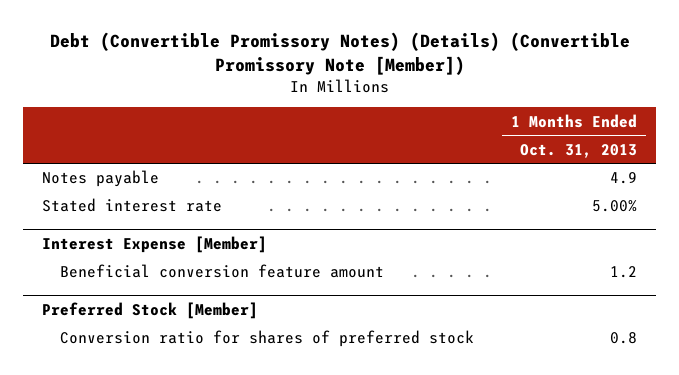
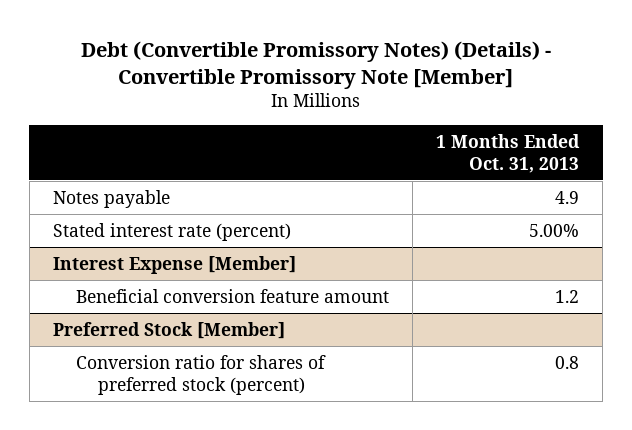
[49,32,630,76] Debt (Convertible Promissory Notes) (Details) (Convertible Promissory Note [Member]) -> [81,40,552,89] Debt (Convertible Promissory Notes) (Details) - Convertible Promissory Note [Member]
[42,198,223,213] Stated interest rate -> [53,222,292,241] Stated interest rate (percent)
[59,330,474,348] Conversion ratio for shares of preferred stock -> [75,354,326,395] Conversion ratio for shares of preferred stock (percent)

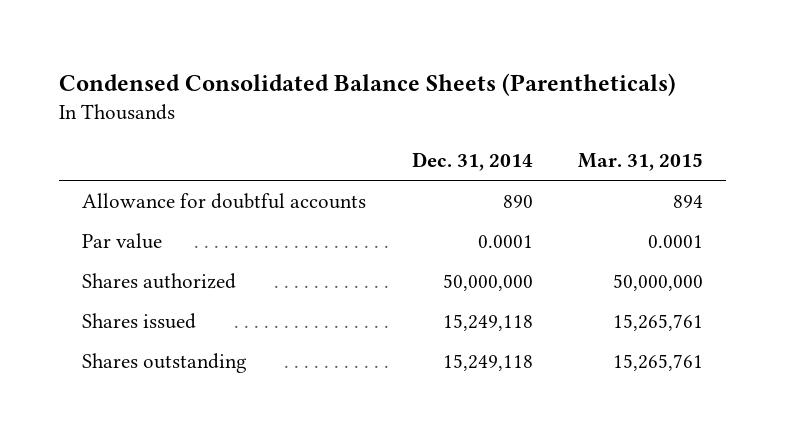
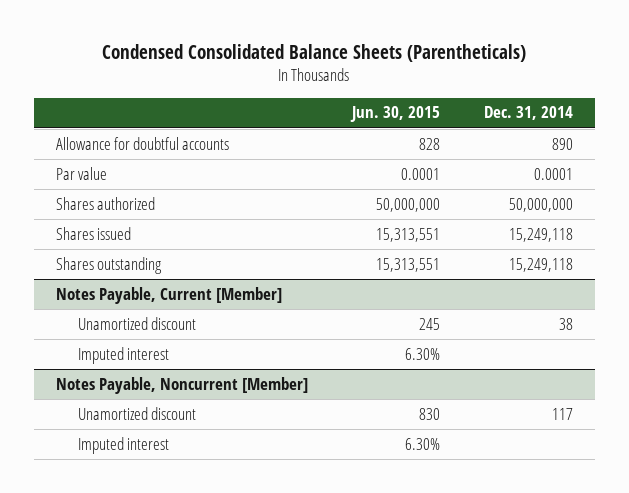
[578,153,704,172] Mar. 31, 2015 -> none
none -> [349,106,440,123] Jun. 30, 2015
none -> [55,286,282,304] Notes Payable, Current [Member]
none -> [78,316,197,330] Unamortized discount
none -> [78,346,170,364] Imputed interest
none -> [55,376,308,394] Notes Payable, Noncurrent [Member]
none -> [78,406,197,420] Unamortized discount
none -> [78,436,170,454] Imputed interest

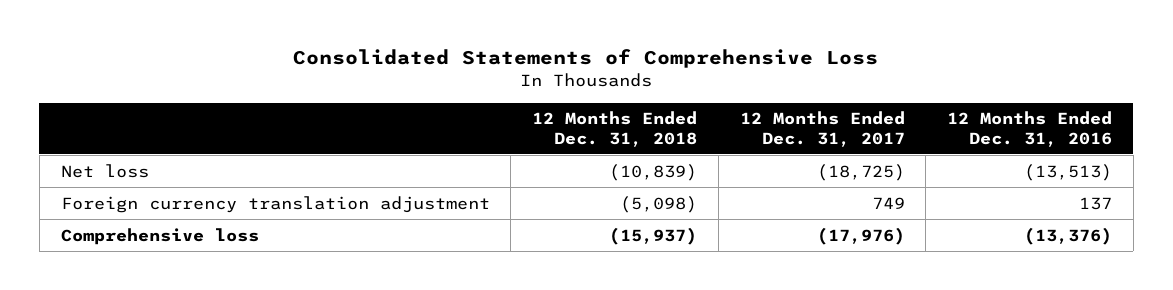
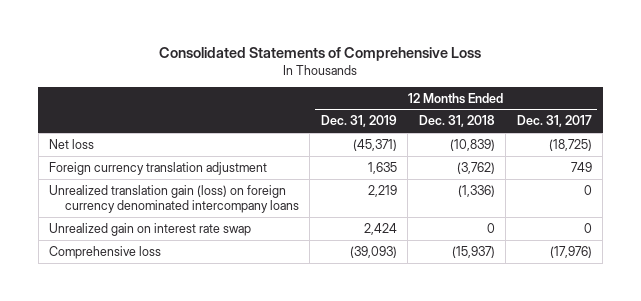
[947,111,1113,147] 12 Months Ended Dec. 31, 2016 -> none
none -> [320,115,397,128] Dec. 31, 2019
[620,195,698,213] (5,098) -> [456,161,495,174] (3,762)
none -> [49,184,299,214] Unrealized translation gain (loss) on foreign currency denominated intercompany loans
none -> [49,222,252,236] Unrealized gain on interest rate swap

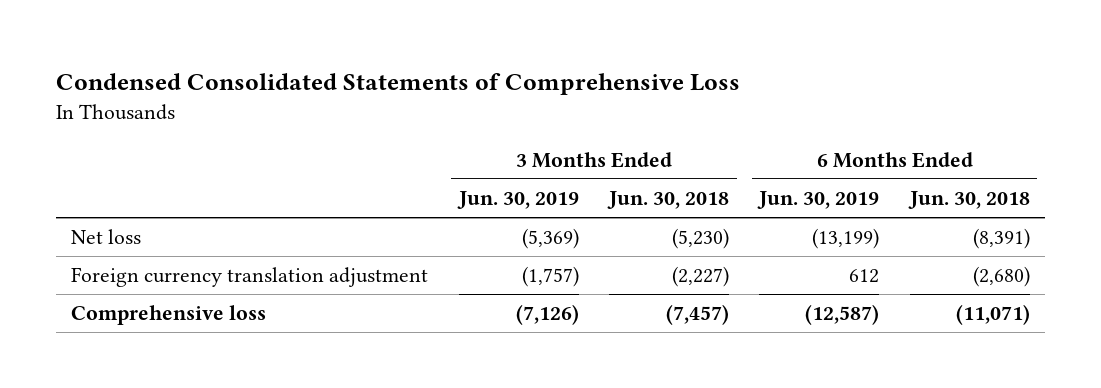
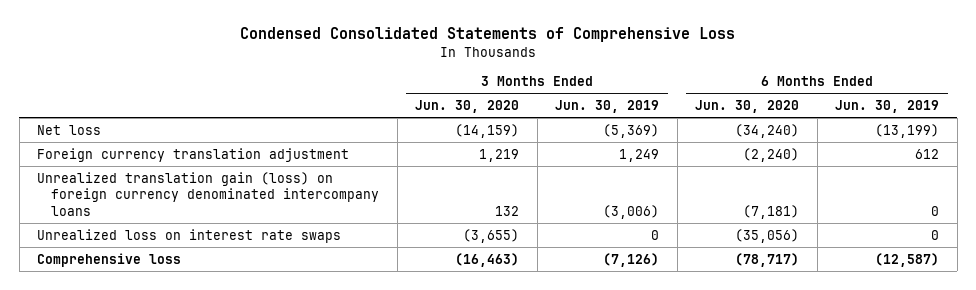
[606,191,729,210] Jun. 30, 2018 -> none
[907,191,1030,210] Jun. 30, 2018 -> none
none -> [415,100,520,114] Jun. 30, 2020
none -> [695,100,800,114] Jun. 30, 2020
[521,266,579,288] (1,757) -> [619,148,660,162] 1,249
none -> [37,171,380,216] Unrealized translation gain (loss) on foreign currency denominated intercompany loans
none -> [37,228,342,243] Unrealized loss on interest rate swaps

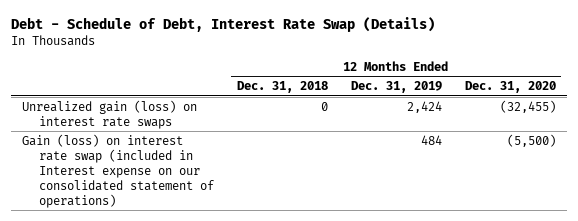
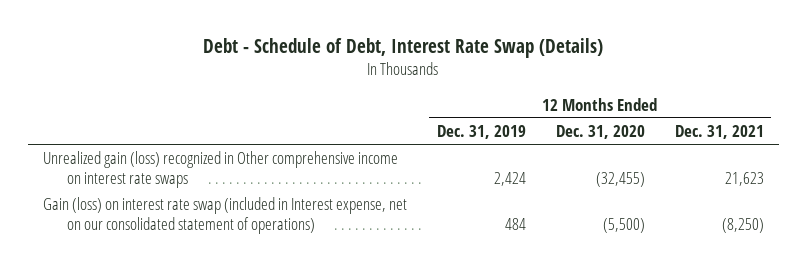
[237,81,329,94] Dec. 31, 2018 -> none
none -> [674,124,764,139] Dec. 31, 2021
[22,99,198,129] Unrealized gain (loss) on interest rate swaps -> [42,150,398,189] Unrealized gain (loss) recognized in Other comprehensive income on interest rate swaps
[22,133,215,208] Gain (loss) on interest rate swap (included in Interest expense on our consolidated statement of operations) -> [42,196,407,235] Gain (loss) on interest rate swap (included in Interest expense, net on our consolidated statement of operations)

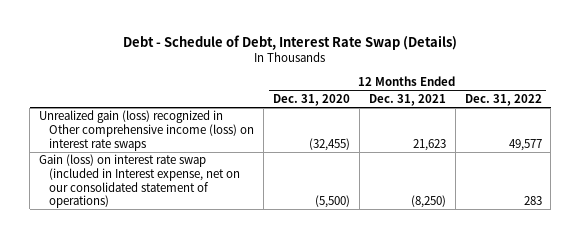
[436,124,526,139] Dec. 31, 2019 -> none
none -> [464,93,542,106] Dec. 31, 2022
[42,150,398,189] Unrealized gain (loss) recognized in Other comprehensive income on interest rate swaps -> [39,110,255,151] Unrealized gain (loss) recognized in Other comprehensive income (loss) on interest rate swaps

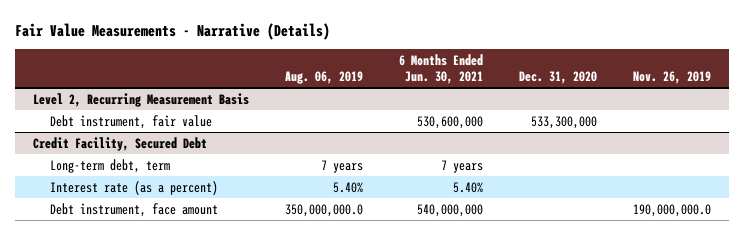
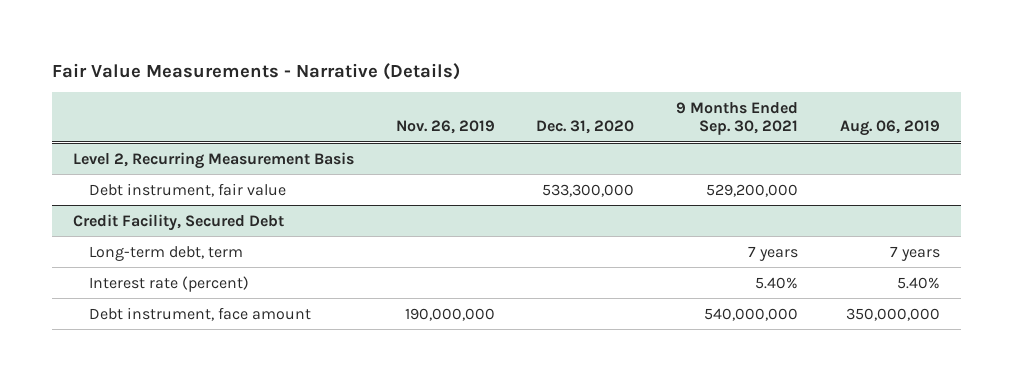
[399,54,484,84] 6 Months Ended Jun. 30, 2021 -> none
none -> [676,101,799,136] 9 Months Ended Sep. 30, 2021
[50,180,219,195] Interest rate (as a percent) -> [89,275,250,292] Interest rate (percent)
[284,203,363,217] 350,000,000.0 -> [846,307,941,321] 350,000,000
[633,203,712,217] 190,000,000.0 -> [404,307,495,321] 190,000,000

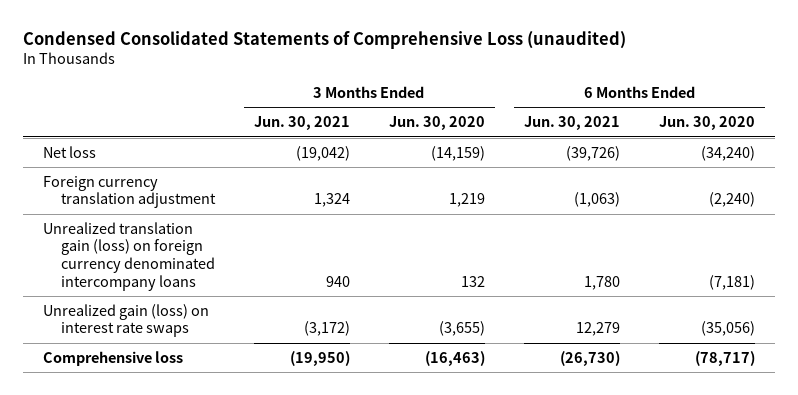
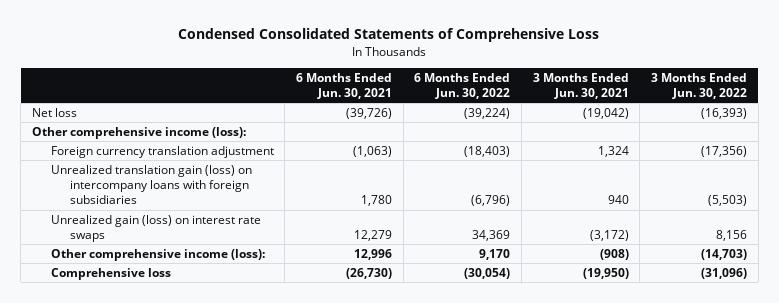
[23,31,627,50] Condensed Consolidated Statements of Comprehensive Loss (unaudited) -> [178,28,600,43] Condensed Consolidated Statements of Comprehensive Loss
[389,116,486,131] Jun. 30, 2020 -> none
[659,116,756,131] Jun. 30, 2020 -> none
none -> [414,72,511,99] 6 Months Ended Jun. 30, 2022
none -> [651,72,748,99] 3 Months Ended Jun. 30, 2022
none -> [31,126,246,139] Other comprehensive income (loss):
[42,221,215,291] Unrealized translation gain (loss) on foreign currency denominated intercompany loans -> [50,164,252,205] Unrealized translation gain (loss) on intercompany loans with foreign subsidiaries
none -> [50,248,265,261] Other comprehensive income (loss):

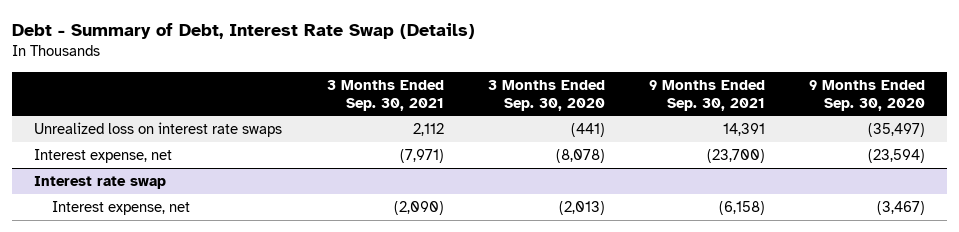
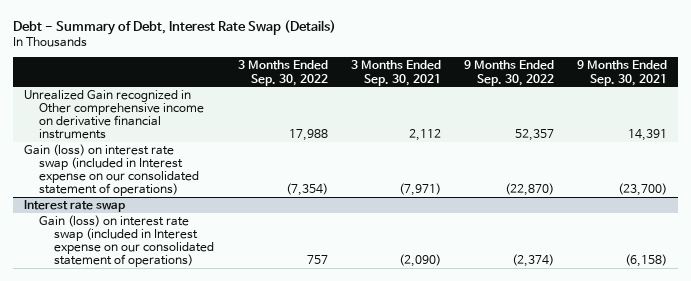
[487,79,605,111] 3 Months Ended Sep. 30, 2020 -> none
[809,79,926,111] 9 Months Ended Sep. 30, 2020 -> none
none -> [237,60,328,86] 3 Months Ended Sep. 30, 2022
none -> [463,60,554,86] 9 Months Ended Sep. 30, 2022
[34,121,283,137] Unrealized loss on interest rate swaps -> [24,90,205,140] Unrealized Gain recognized in Other comprehensive income on derivative financial instruments
[34,148,173,163] Interest expense, net -> [24,144,200,197] Gain (loss) on interest rate swap (included in Interest expense on our consolidated statement of operations)
[52,200,191,215] Interest expense, net -> [39,215,215,268] Gain (loss) on interest rate swap (included in Interest expense on our consolidated statement of operations)

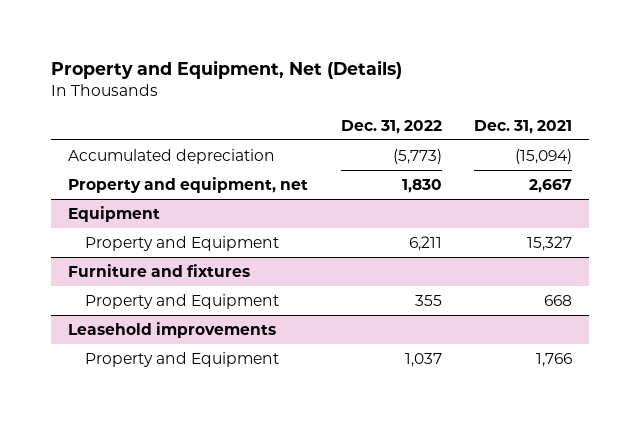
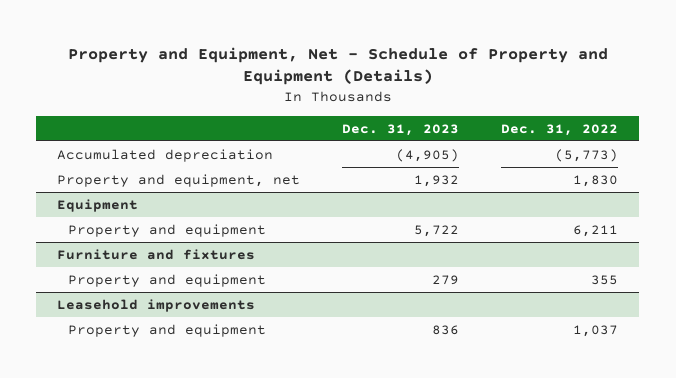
[51,60,403,80] Property and Equipment, Net (Details) -> [67,46,608,86] Property and Equipment, Net - Schedule of Property and Equipment (Details)
[474,119,573,134] Dec. 31, 2021 -> none
none -> [342,123,460,136] Dec. 31, 2023
[85,235,280,251] Property and Equipment -> [67,223,266,237] Property and equipment
[85,293,280,309] Property and Equipment -> [67,273,266,287] Property and equipment
[85,351,280,367] Property and Equipment -> [67,323,266,337] Property and equipment

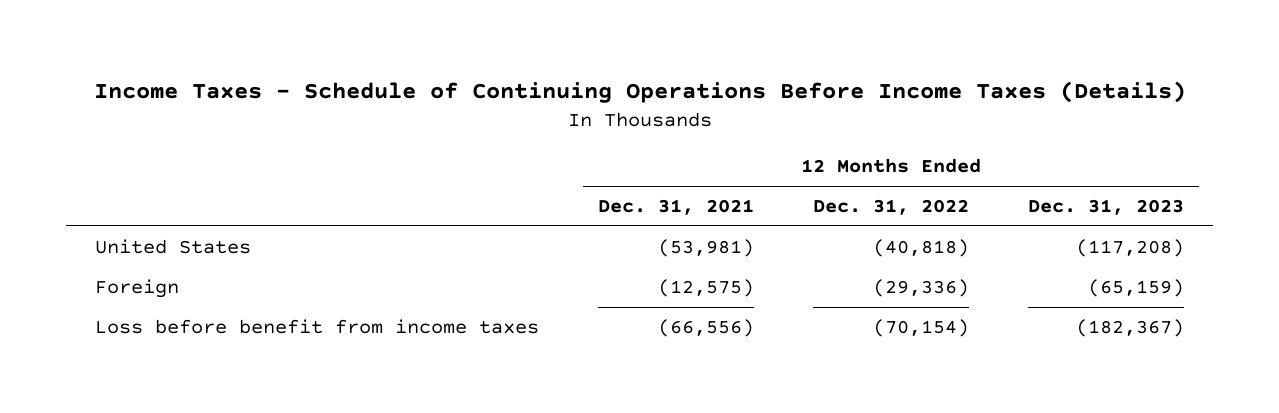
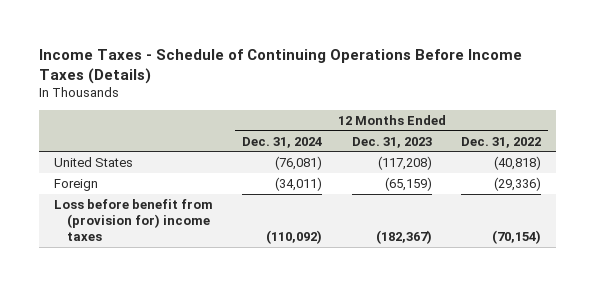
[598,198,755,215] Dec. 31, 2021 -> none
none -> [242,136,323,148] Dec. 31, 2024
[95,318,540,334] Loss before benefit from income taxes -> [54,198,214,242] Loss before benefit from (provision for) income taxes

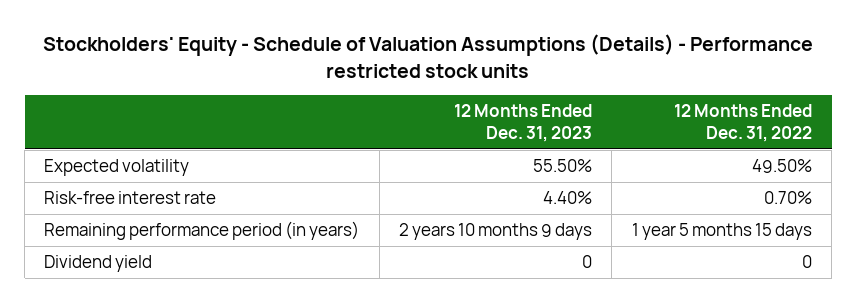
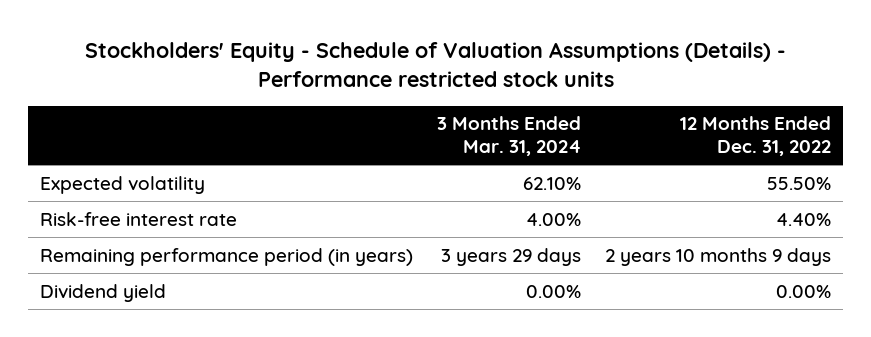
[454,104,593,142] 12 Months Ended Dec. 31, 2023 -> none
none -> [437,116,582,156] 3 Months Ended Mar. 31, 2024
[751,159,812,174] 49.50% -> [766,176,831,190] 55.50%
[763,191,812,205] 0.70% -> [775,212,831,226] 4.40%
[631,223,812,241] 1 year 5 months 15 days -> [604,247,831,266] 2 years 10 months 9 days
[801,255,812,269] 0 -> [775,284,831,298] 0.00%

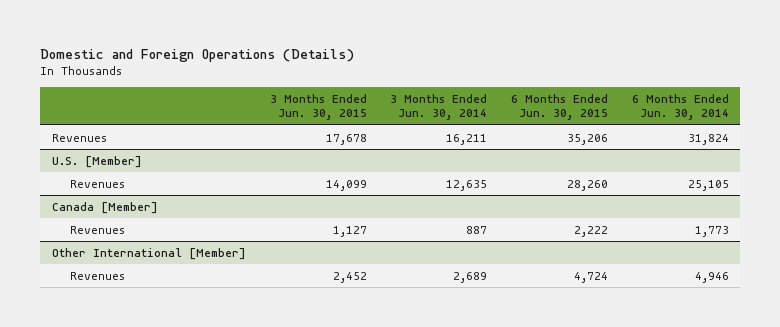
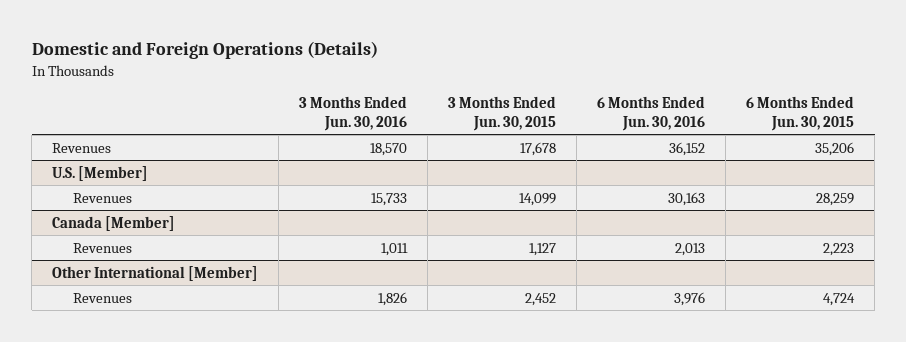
[390,93,488,121] 3 Months Ended Jun. 30, 2014 -> none
[631,93,729,121] 6 Months Ended Jun. 30, 2014 -> none
none -> [299,96,408,131] 3 Months Ended Jun. 30, 2016
none -> [597,96,706,131] 6 Months Ended Jun. 30, 2016
[566,179,608,191] 28,260 -> [816,192,855,206] 28,259
[573,225,608,237] 2,222 -> [823,242,855,256] 2,223

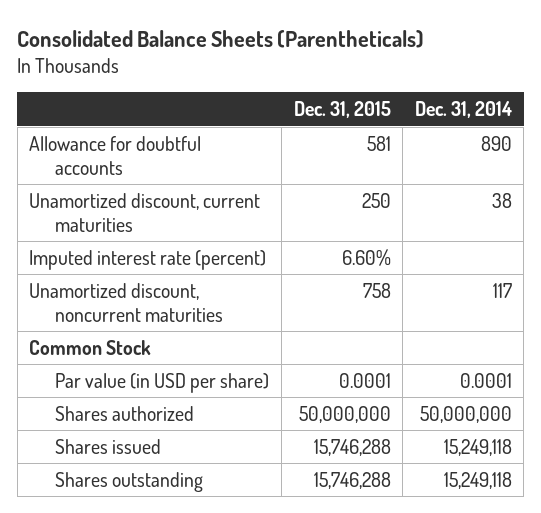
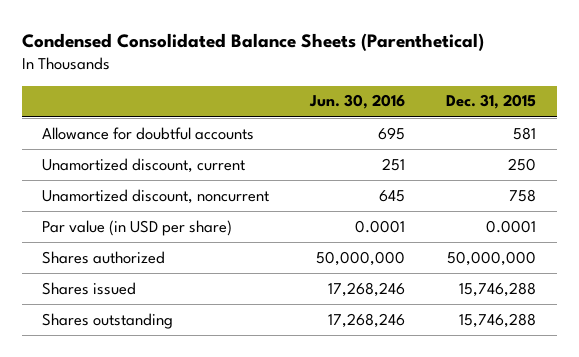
[17,30,425,49] Consolidated Balance Sheets (Parentheticals) -> [21,33,484,52] Condensed Consolidated Balance Sheets (Parenthetical)
[414,101,512,119] Dec. 31, 2014 -> none
none -> [309,94,406,110] Jun. 30, 2016
[29,249,267,270] Imputed interest rate (percent) -> none
[29,339,152,355] Common Stock -> none
[29,192,261,232] Unamortized discount, current maturities -> [42,157,246,173] Unamortized discount, current
[29,282,224,322] Unamortized discount, noncurrent maturities -> [42,188,270,204] Unamortized discount, noncurrent

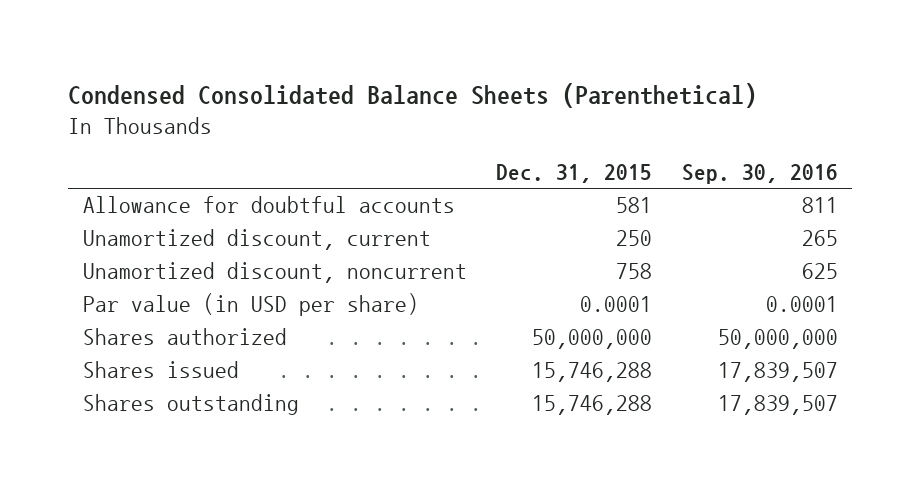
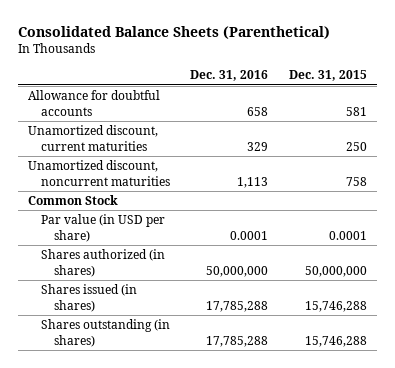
[68,83,758,109] Condensed Consolidated Balance Sheets (Parenthetical) -> [18,26,331,40] Consolidated Balance Sheets (Parenthetical)
[681,164,838,185] Sep. 30, 2016 -> none
none -> [190,70,269,82] Dec. 31, 2016
[82,229,431,251] Unamortized discount, current -> [28,124,159,151] Unamortized discount, current maturities
[82,262,467,284] Unamortized discount, noncurrent -> [28,159,171,186] Unamortized discount, noncurrent maturities
none -> [28,194,119,205] Common Stock
[82,328,287,346] Shares authorized -> [41,248,166,277] Shares authorized (in shares)
[82,361,239,379] Shares issued -> [41,283,138,312] Shares issued (in shares)
[82,394,299,416] Shares outstanding -> [41,318,171,347] Shares outstanding (in shares)

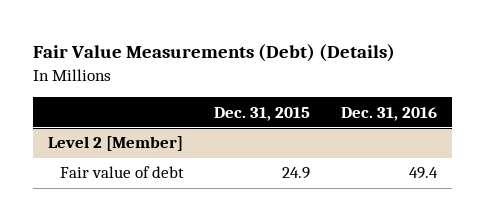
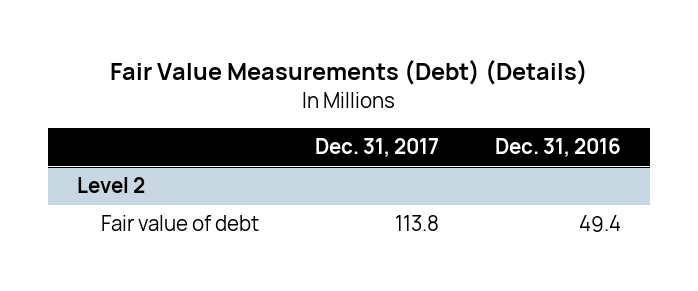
[214,106,311,121] Dec. 31, 2015 -> none
none -> [315,138,440,158] Dec. 31, 2017
[47,136,183,152] Level 2 [Member] -> [76,177,145,194] Level 2

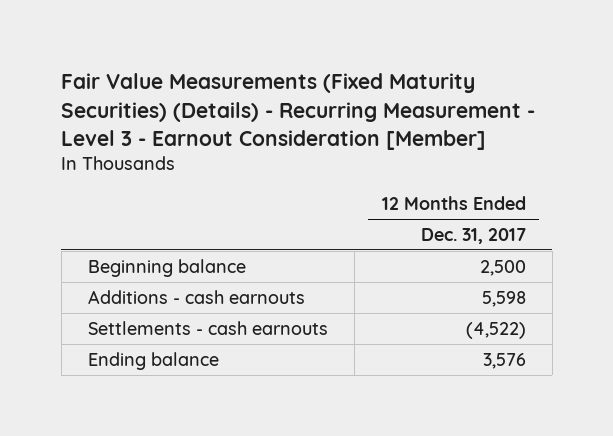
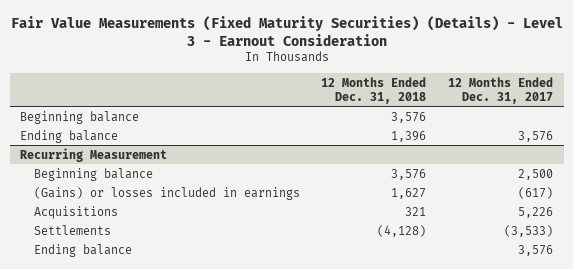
[61,73,536,150] Fair Value Measurements (Fixed Maturity Securities) (Details) - Recurring Measurement - Level 3 - Earnout Consideration [Member] -> [10,15,563,46] Fair Value Measurements (Fixed Maturity Securities) (Details) - Level 3 - Earnout Consideration
none -> [321,76,427,104] 12 Months Ended Dec. 31, 2018
none -> [20,110,140,124] Beginning balance
none -> [20,129,119,143] Ending balance
none -> [20,147,168,162] Recurring Measurement
[87,289,305,304] Additions - cash earnouts -> none
none -> [33,186,300,200] (Gains) or losses included in earnings
none -> [33,205,118,219] Acquisitions
[87,320,328,335] Settlements - cash earnouts -> [33,224,111,235] Settlements
[465,321,526,339] (4,522) -> [503,224,553,237] (3,533)

